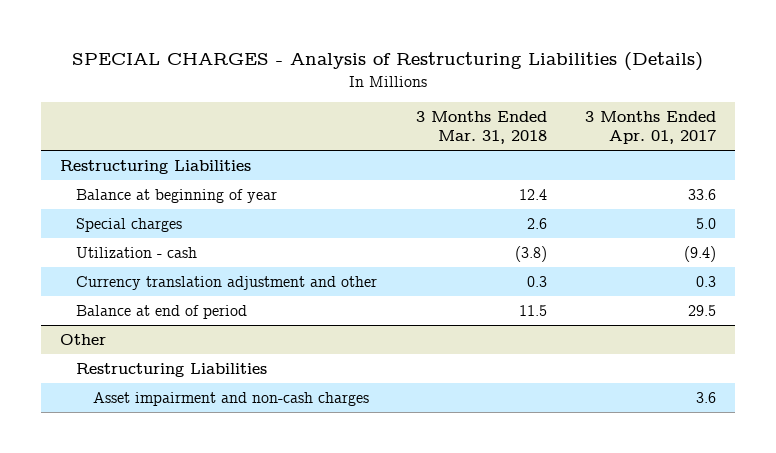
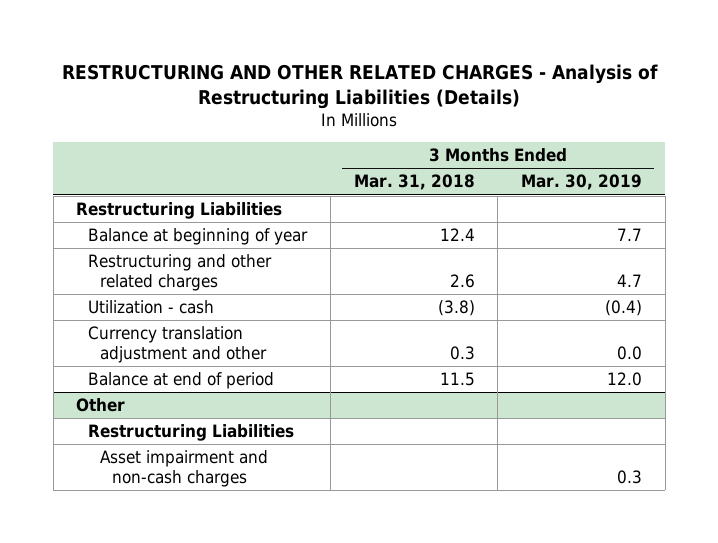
[72,52,704,72] SPECIAL CHARGES - Analysis of Restructuring Liabilities (Details) -> [62,63,659,109] RESTRUCTURING AND OTHER RELATED CHARGES - Analysis of Restructuring Liabilities (Details)
[584,111,716,145] 3 Months Ended Apr. 01, 2017 -> none
none -> [521,174,643,191] Mar. 30, 2019
[76,217,183,232] Special charges -> [88,254,273,291] Restructuring and other related charges

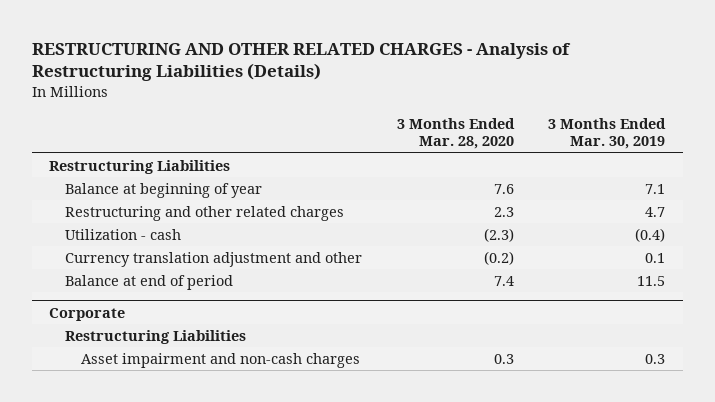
[353,174,475,191] Mar. 31, 2018 -> none
none -> [396,117,515,150] 3 Months Ended Mar. 28, 2020
[617,228,643,242] 7.7 -> [645,183,666,194] 7.1
[617,345,643,360] 0.0 -> [645,252,666,263] 0.1
[607,372,643,387] 12.0 -> [637,275,666,286] 11.5
[76,398,126,413] Other -> [49,307,126,321] Corporate

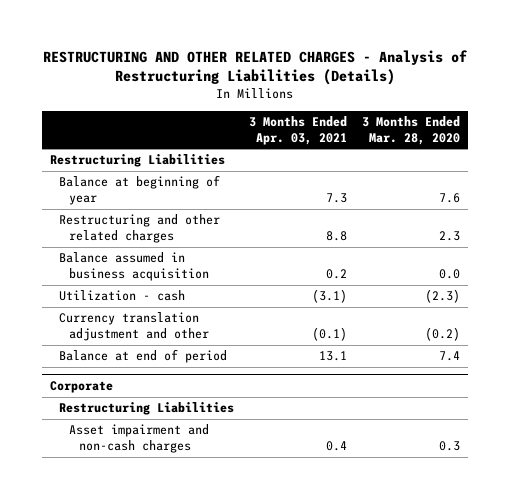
[548,117,667,150] 3 Months Ended Mar. 30, 2019 -> none
none -> [249,116,348,145] 3 Months Ended Apr. 03, 2021
none -> [59,252,210,282] Balance assumed in business acquisition

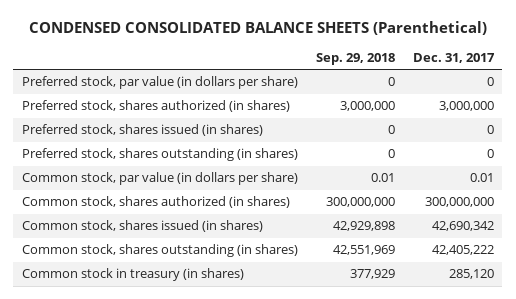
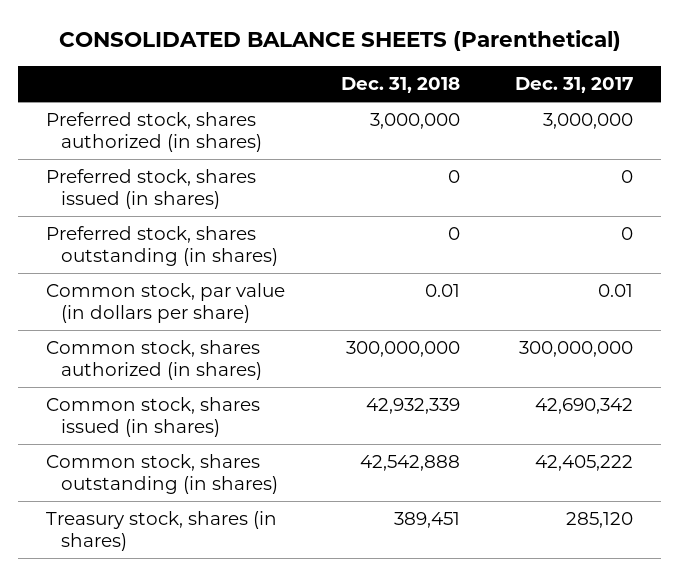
[28,21,487,36] CONDENSED CONSOLIDATED BALANCE SHEETS (Parenthetical) -> [58,29,621,51] CONSOLIDATED BALANCE SHEETS (Parenthetical)
[315,53,395,66] Sep. 29, 2018 -> none
none -> [340,76,460,93] Dec. 31, 2018
[22,76,299,90] Preferred stock, par value (in dollars per share) -> none
[22,268,245,282] Common stock in treasury (in shares) -> [45,511,277,552] Treasury stock, shares (in shares)

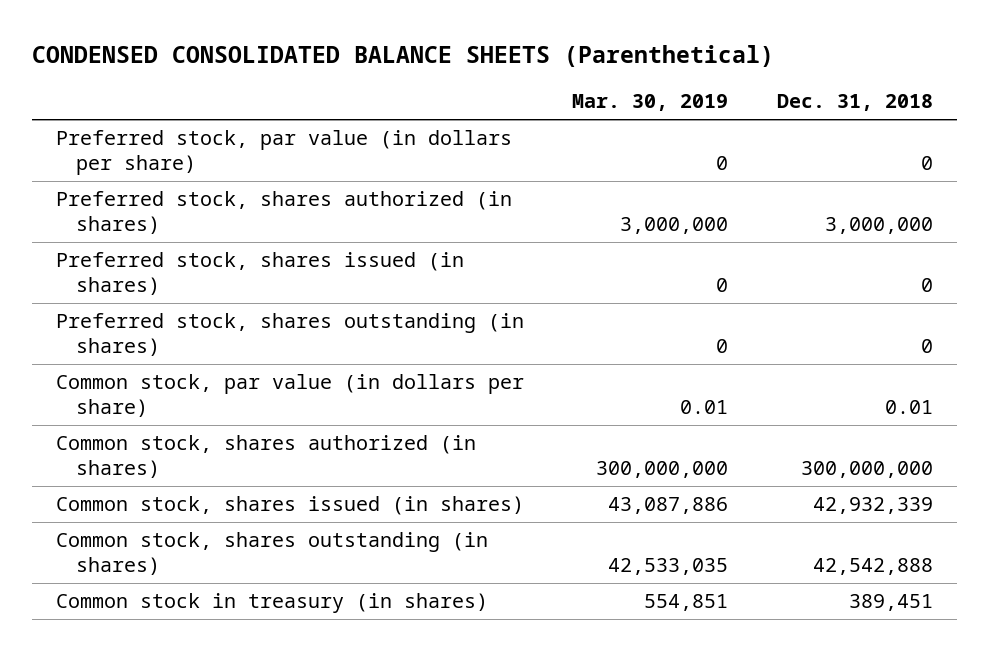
[58,29,621,51] CONSOLIDATED BALANCE SHEETS (Parenthetical) -> [32,45,775,68] CONDENSED CONSOLIDATED BALANCE SHEETS (Parenthetical)
[515,76,634,93] Dec. 31, 2017 -> none
none -> [572,94,729,112] Mar. 30, 2019
none -> [56,130,513,176] Preferred stock, par value (in dollars per share)
[45,511,277,552] Treasury stock, shares (in shares) -> [56,593,489,614] Common stock in treasury (in shares)

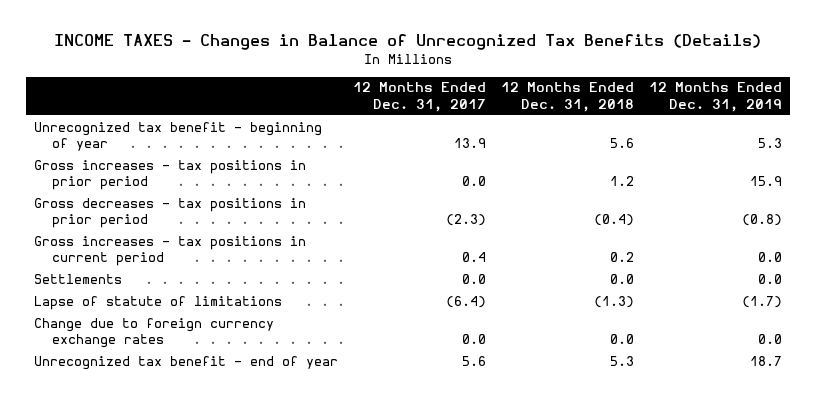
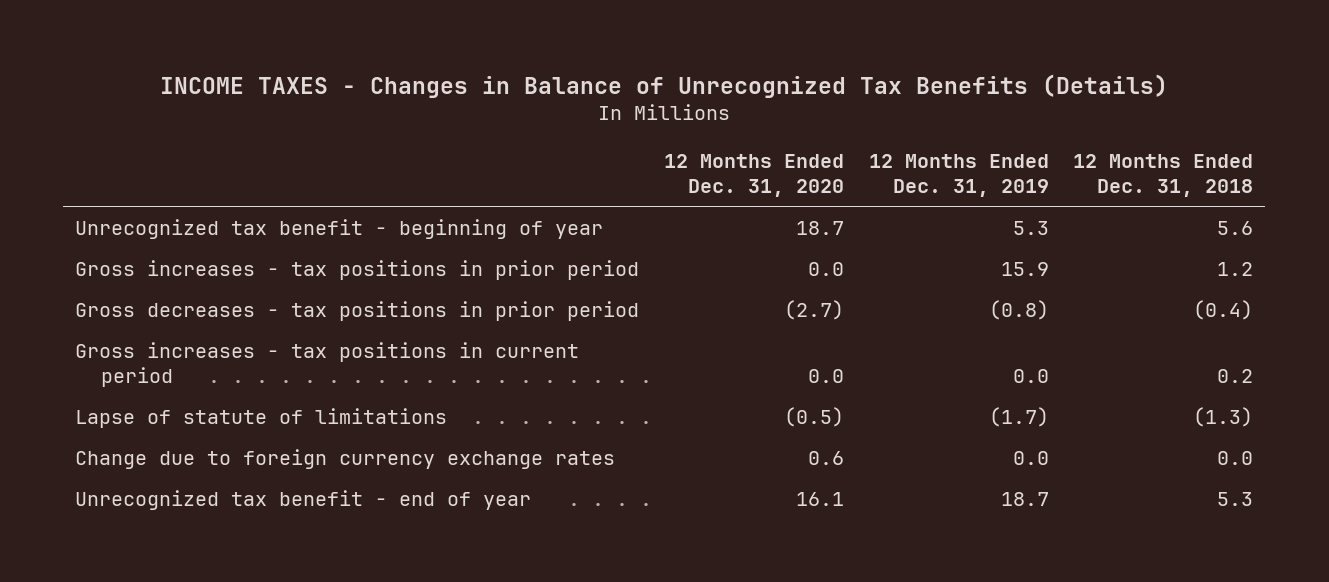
[352,82,486,113] 12 Months Ended Dec. 31, 2017 -> none
none -> [663,153,844,198] 12 Months Ended Dec. 31, 2020
[33,273,122,284] Settlements -> none

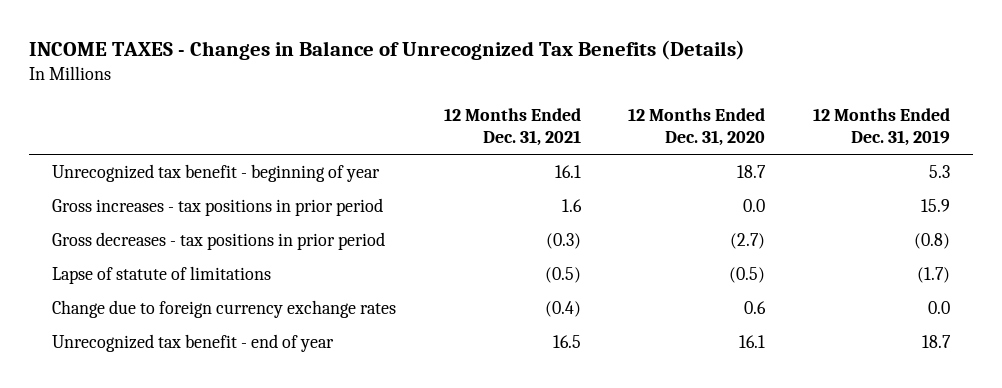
[1073,153,1254,198] 12 Months Ended Dec. 31, 2018 -> none
none -> [443,108,581,147] 12 Months Ended Dec. 31, 2021
[75,341,580,388] Gross increases - tax positions in current period -> none

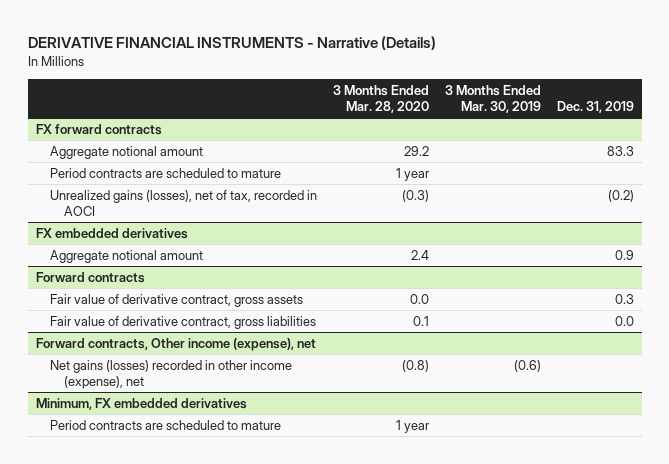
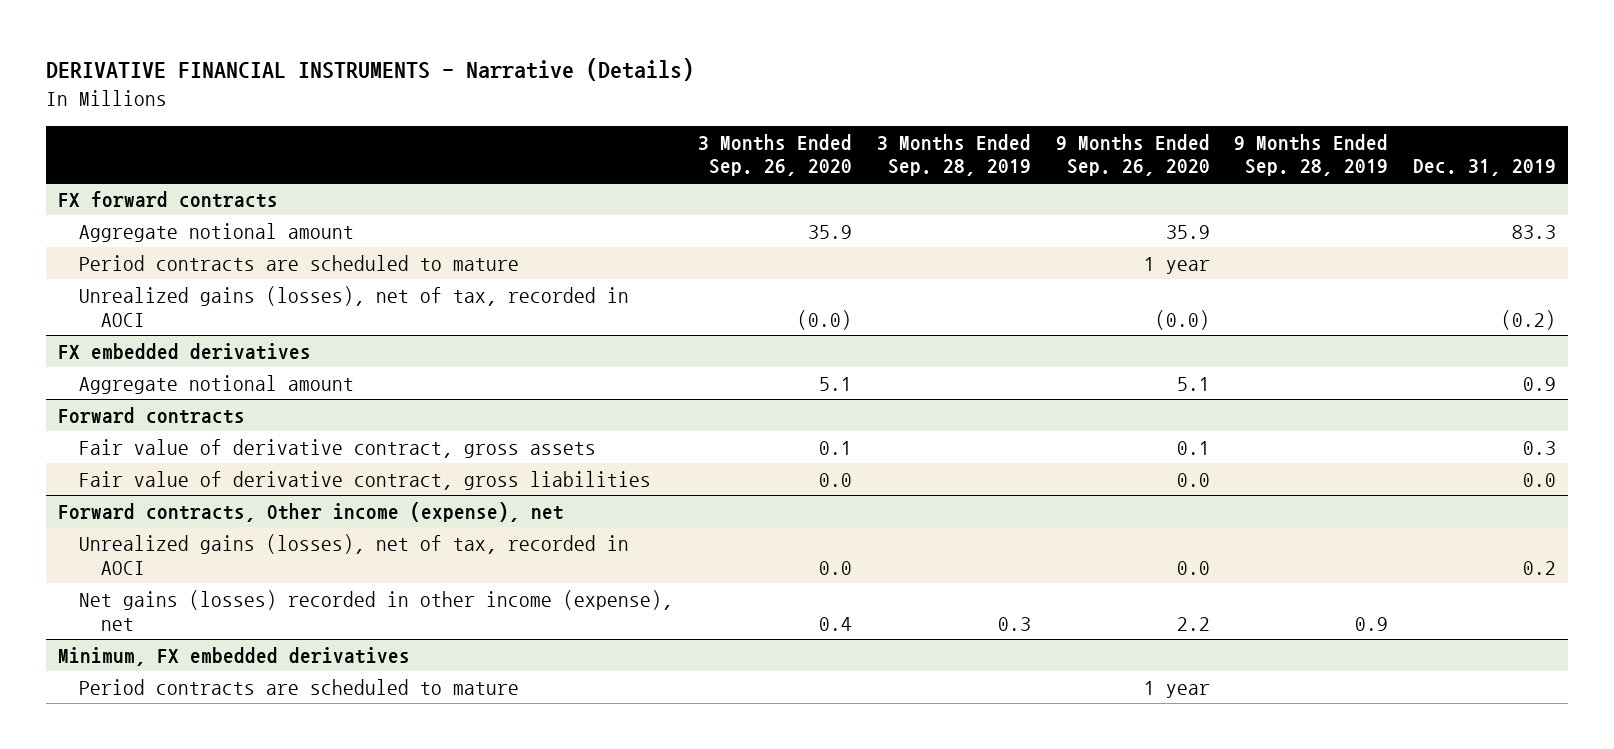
[332,84,429,113] 3 Months Ended Mar. 28, 2020 -> none
[444,84,541,113] 3 Months Ended Mar. 30, 2019 -> none
none -> [698,133,853,177] 3 Months Ended Sep. 26, 2020
none -> [876,133,1031,177] 3 Months Ended Sep. 28, 2019
none -> [1055,133,1210,177] 9 Months Ended Sep. 26, 2020
none -> [1234,133,1389,177] 9 Months Ended Sep. 28, 2019
none -> [79,533,630,575] Unrealized gains (losses), net of tax, recorded in AOCI

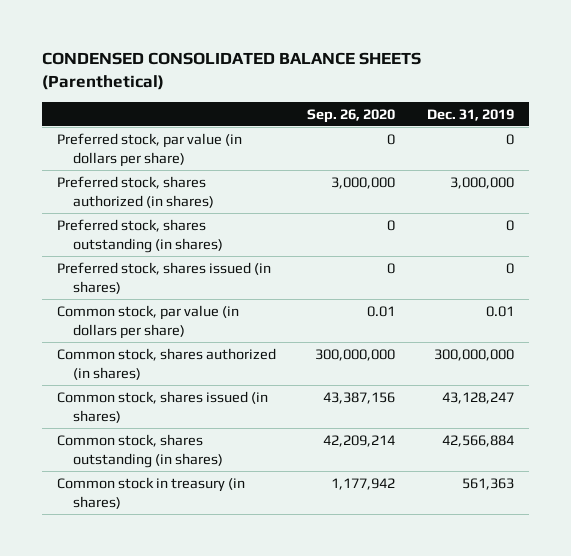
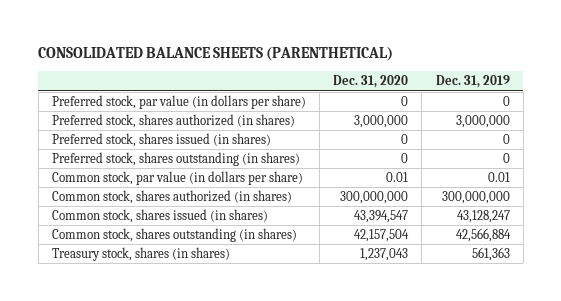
[41,52,421,91] CONDENSED CONSOLIDATED BALANCE SHEETS (Parenthetical) -> [38,47,394,62] CONSOLIDATED BALANCE SHEETS (PARENTHETICAL)
[307,108,396,123] Sep. 26, 2020 -> none
none -> [333,75,409,89] Dec. 31, 2020
[57,218,224,253] Preferred stock, shares outstanding (in shares) -> [51,152,300,167] Preferred stock, shares outstanding (in shares)
[57,476,246,509] Common stock in treasury (in shares) -> [51,247,230,262] Treasury stock, shares (in shares)

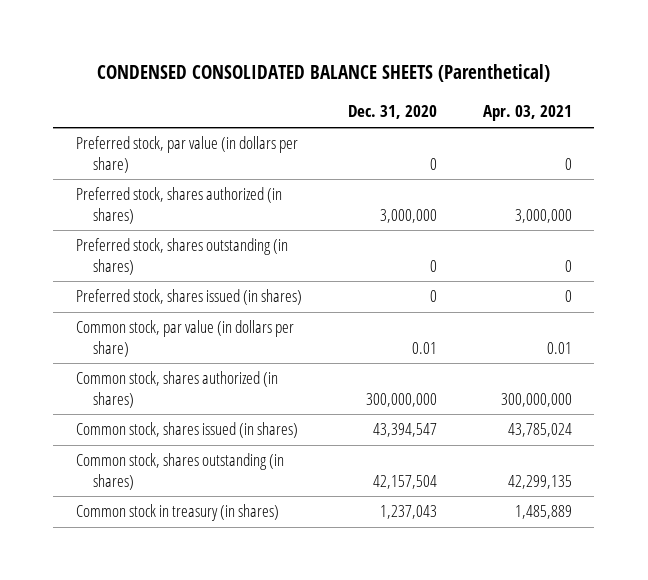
[38,47,394,62] CONSOLIDATED BALANCE SHEETS (PARENTHETICAL) -> [96,64,550,83] CONDENSED CONSOLIDATED BALANCE SHEETS (Parenthetical)
[435,75,510,89] Dec. 31, 2019 -> none
none -> [482,105,572,122] Apr. 03, 2021
[51,133,271,148] Preferred stock, shares issued (in shares) -> [76,289,303,306] Preferred stock, shares issued (in shares)
[51,247,230,262] Treasury stock, shares (in shares) -> [76,504,280,522] Common stock in treasury (in shares)

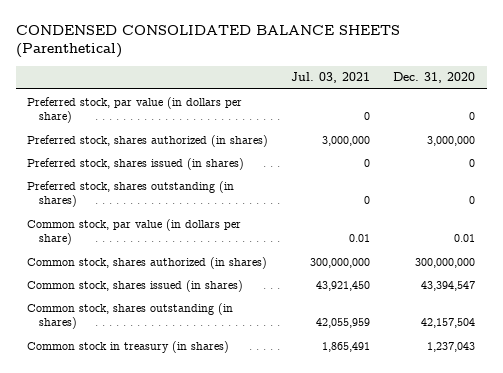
[482,105,572,122] Apr. 03, 2021 -> none
none -> [291,72,371,84] Jul. 03, 2021
[76,238,289,275] Preferred stock, shares outstanding (in shares) -> [27,180,235,208] Preferred stock, shares outstanding (in shares)

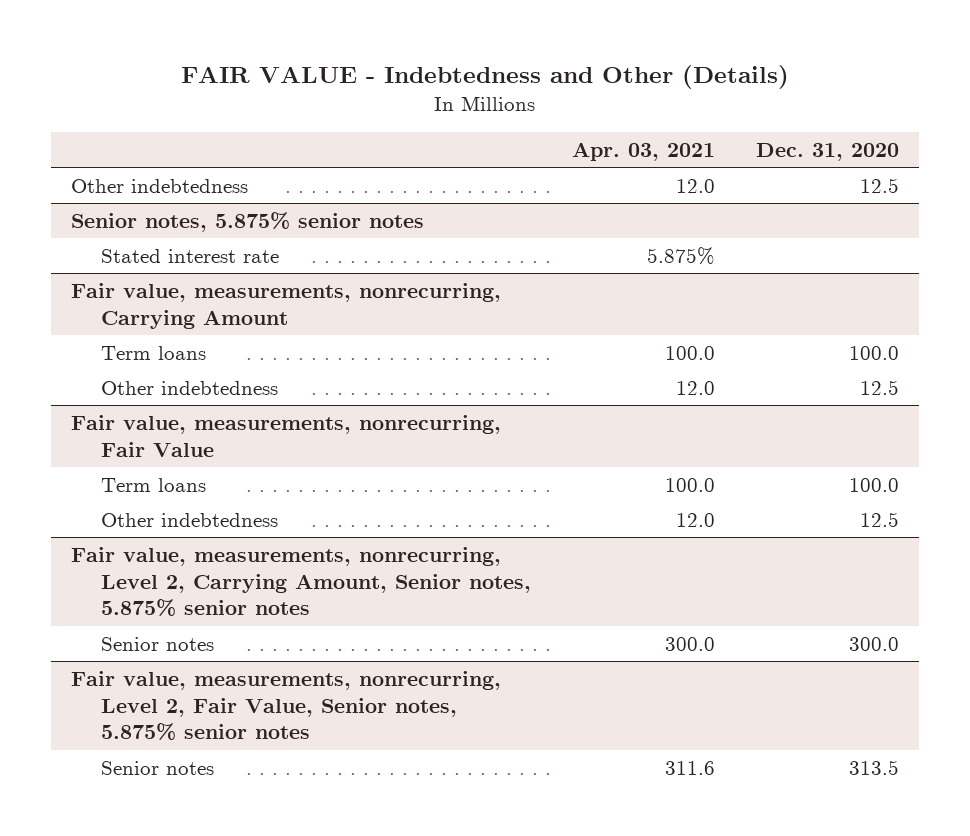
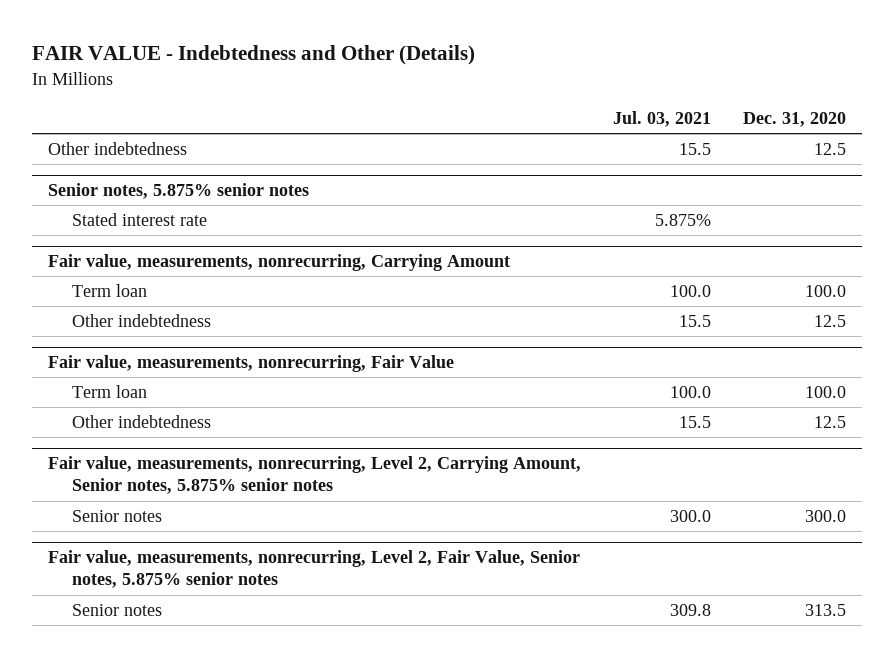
[571,141,715,161] Apr. 03, 2021 -> none
none -> [612,110,711,127] Jul. 03, 2021
[100,345,206,360] Term loans -> [72,284,148,298] Term loan
[100,477,206,492] Term loans -> [72,385,148,399] Term loan

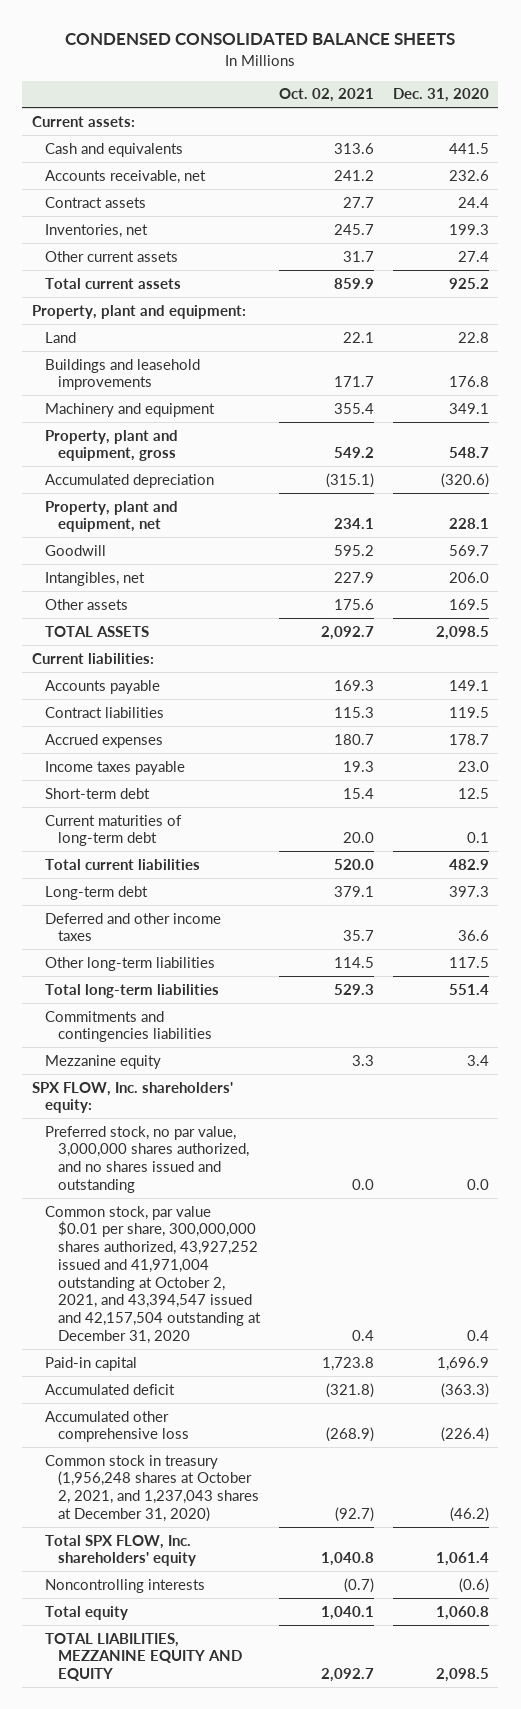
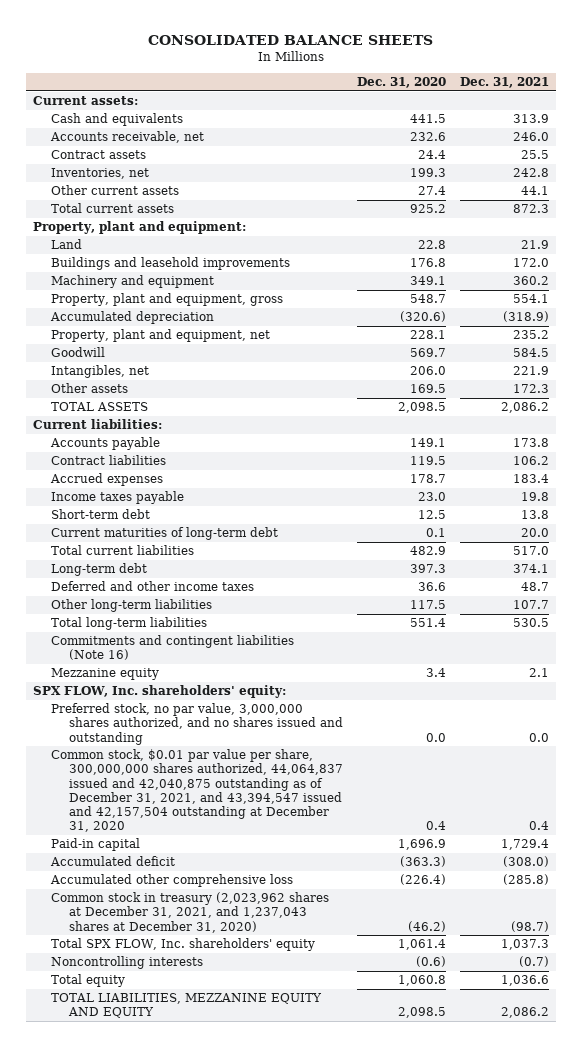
[65,33,456,46] CONDENSED CONSOLIDATED BALANCE SHEETS -> [148,34,434,45] CONSOLIDATED BALANCE SHEETS
[279,88,375,103] Oct. 02, 2021 -> none
none -> [460,77,550,89] Dec. 31, 2021
[44,1010,213,1043] Commitments and contingencies liabilities -> [51,635,295,661] Commitments and contingent liabilities (Note 16)
[44,1205,262,1344] Common stock, par value $0.01 per share, 300,000,000 shares authorized, 43,927,252 issued and 41,971,004 outstanding at October 2, 2021, and 43,394,547 issued and 42,157,504 outstanding at December 31, 2020 -> [51,749,344,833] Common stock, $0.01 par value per share, 300,000,000 shares authorized, 44,064,837 issued and 42,040,875 outstanding as of December 31, 2021, and 43,394,547 issued and 42,157,504 outstanding at December 31, 2020
[44,1454,260,1522] Common stock in treasury (1,956,248 shares at October 2, 2021, and 1,237,043 shares at December 31, 2020) -> [51,892,330,933] Common stock in treasury (2,023,962 shares at December 31, 2021, and 1,237,043 shares at December 31, 2020)

